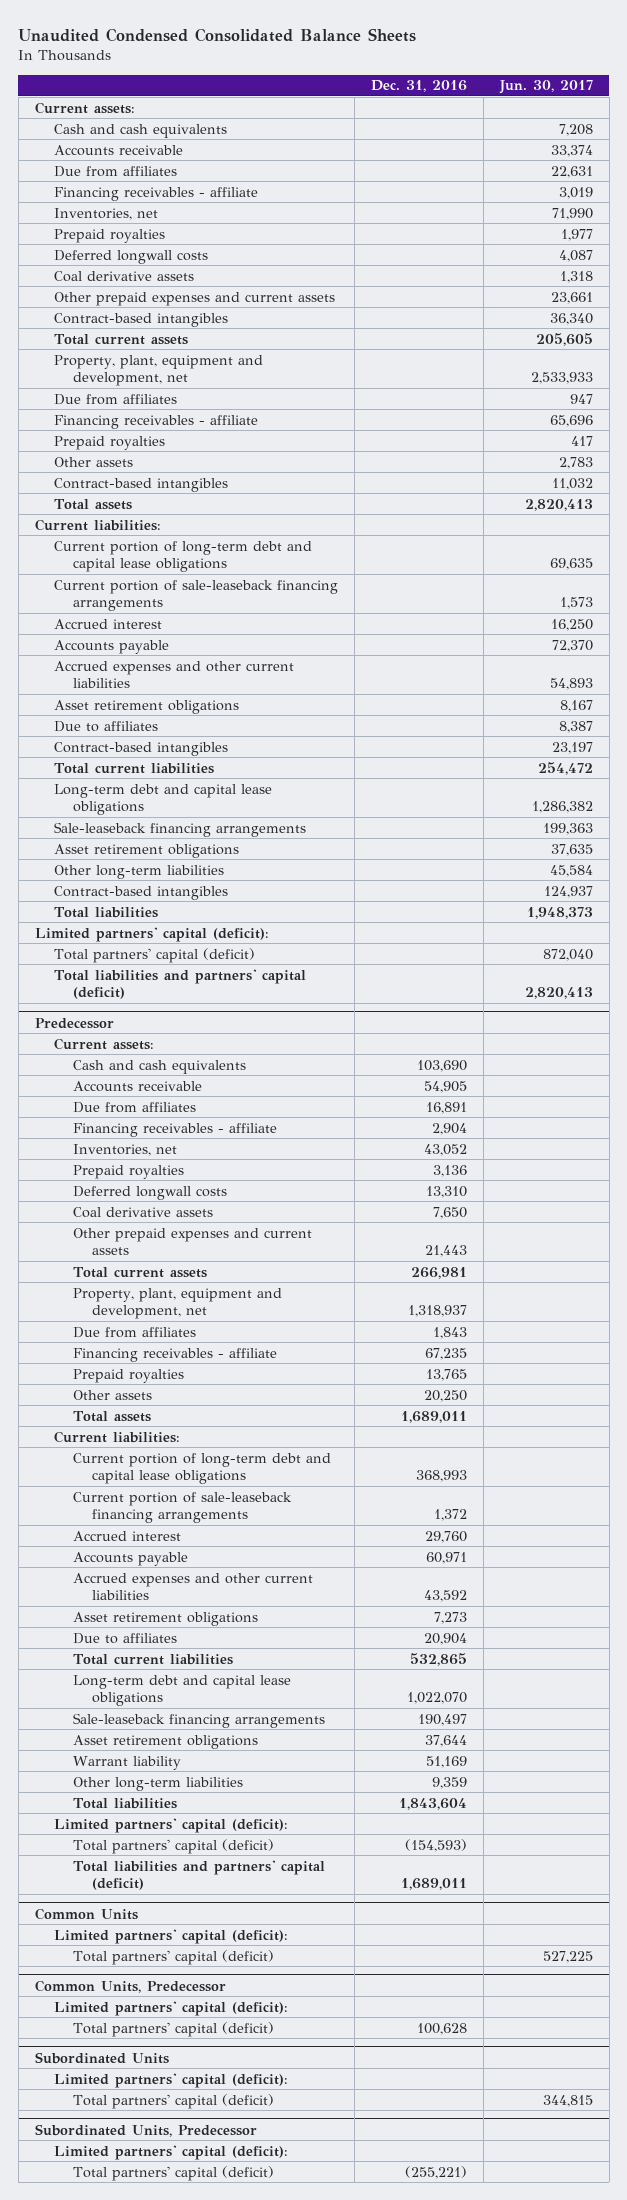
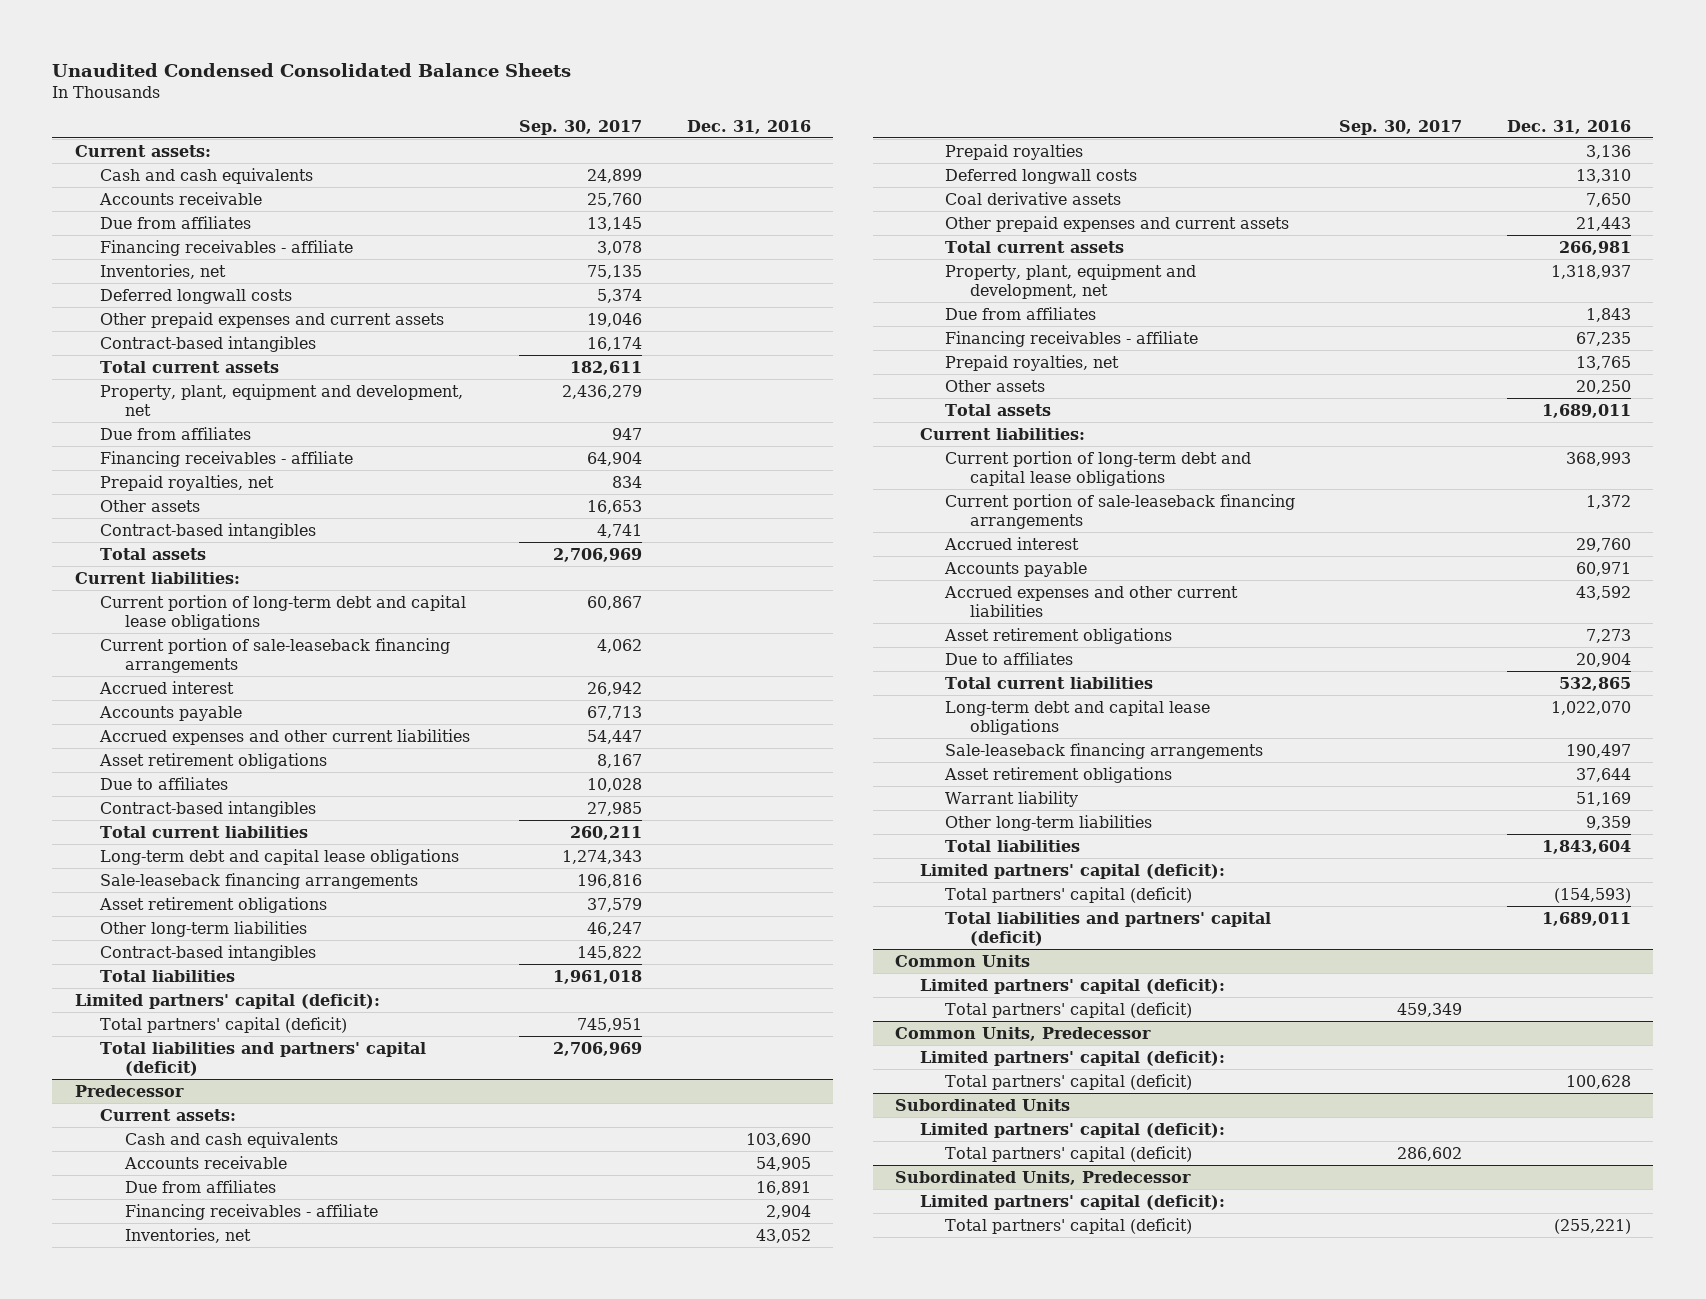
[498,80,593,95] Jun. 30, 2017 -> none
none -> [519,119,643,135] Sep. 30, 2017
[53,228,165,243] Prepaid royalties -> none
[53,270,194,282] Coal derivative assets -> none
[53,435,165,450] Prepaid royalties -> [99,474,274,491] Prepaid royalties, net
[73,1368,185,1383] Prepaid royalties -> [944,354,1119,371] Prepaid royalties, net

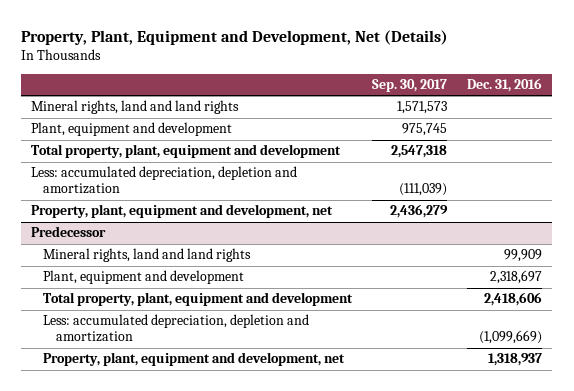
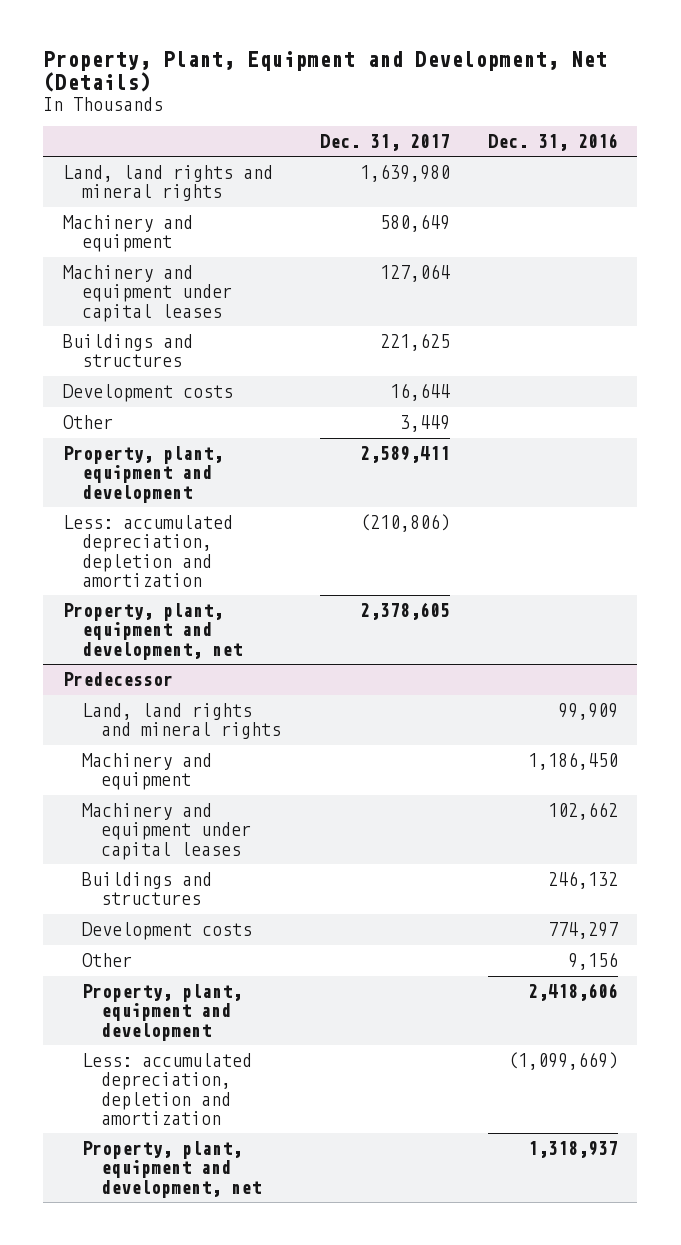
[372,78,448,92] Sep. 30, 2017 -> none
none -> [319,134,450,152] Dec. 31, 2017
[31,100,240,115] Mineral rights, land and land rights -> [62,165,273,202] Land, land rights and mineral rights
[31,122,233,137] Plant, equipment and development -> [62,215,193,253] Machinery and equipment
none -> [62,265,232,322] Machinery and equipment under capital leases
none -> [62,334,193,368] Buildings and structures
none -> [62,384,233,403] Development costs
none -> [62,415,113,430] Other
[31,144,342,159] Total property, plant, equipment and development -> [62,446,223,503] Property, plant, equipment and development
[43,248,252,263] Mineral rights, land and land rights -> [81,703,282,740] Land, land rights and mineral rights
[43,270,245,285] Plant, equipment and development -> [81,753,212,791] Machinery and equipment
[490,270,543,285] 2,318,697 -> [528,752,619,771] 1,186,450
none -> [81,803,252,860] Machinery and equipment under capital leases
none -> [81,872,212,906] Buildings and structures
none -> [81,922,252,941] Development costs
none -> [81,953,132,968] Other
[43,292,354,307] Total property, plant, equipment and development -> [81,984,242,1041] Property, plant, equipment and development

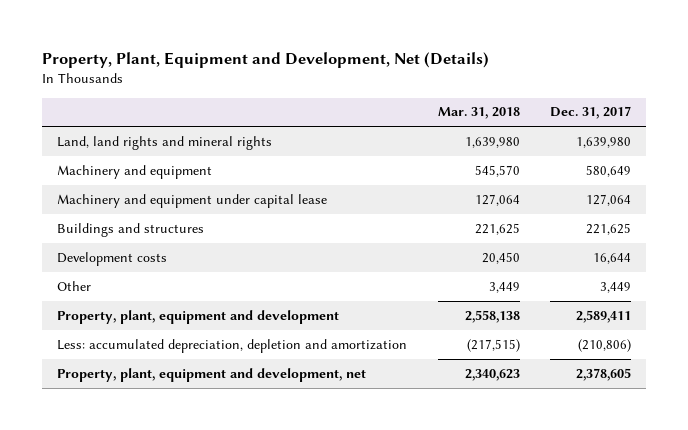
[488,133,619,152] Dec. 31, 2016 -> none
none -> [437,107,520,120] Mar. 31, 2018
[62,265,232,322] Machinery and equipment under capital leases -> [57,193,328,208] Machinery and equipment under capital lease
[62,672,173,687] Predecessor -> none
[81,703,282,740] Land, land rights and mineral rights -> none
[81,753,212,791] Machinery and equipment -> none
[81,803,252,860] Machinery and equipment under capital leases -> none
[81,872,212,906] Buildings and structures -> none
[81,922,252,941] Development costs -> none
[81,953,132,968] Other -> none
[81,984,242,1041] Property, plant, equipment and development -> none
[81,1053,252,1125] Less: accumulated depreciation, depletion and amortization -> none
[81,1141,262,1198] Property, plant, equipment and development, net -> none

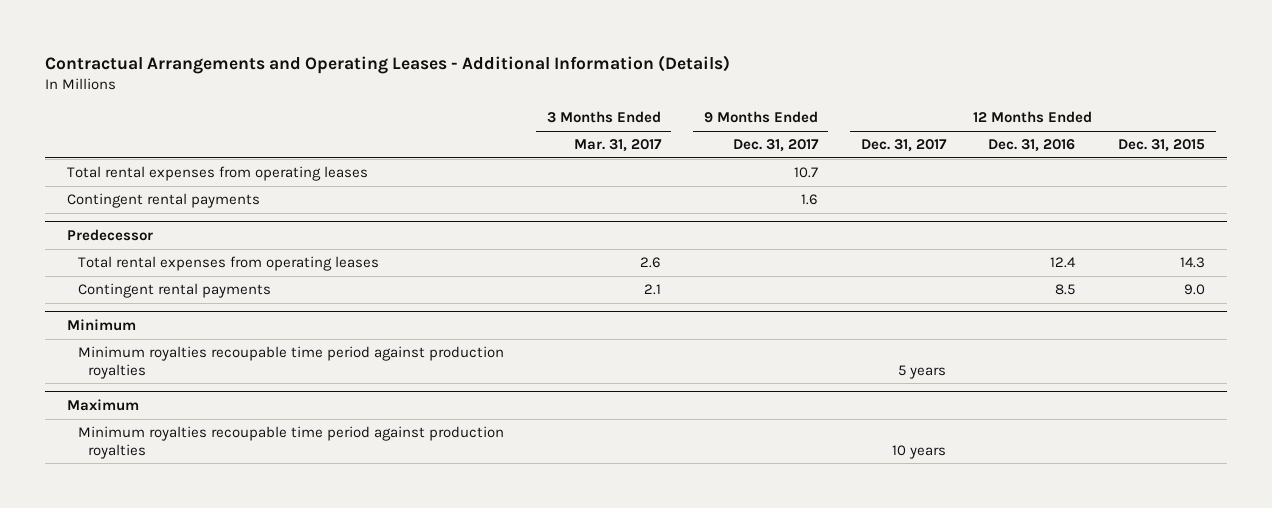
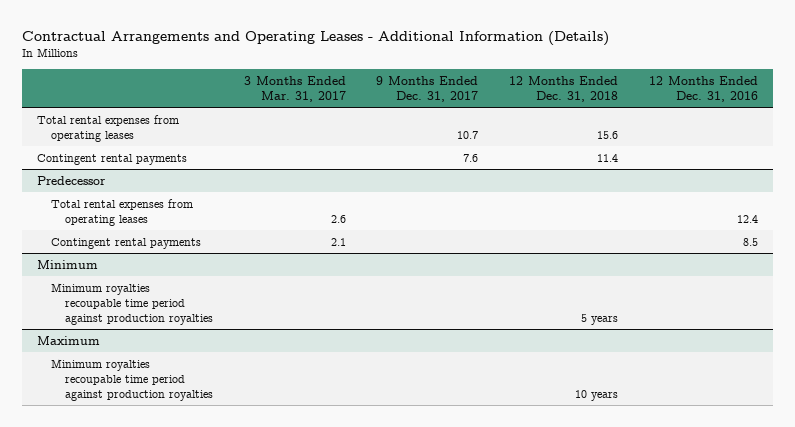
[860,139,947,153] Dec. 31, 2017 -> none
[1118,139,1206,153] Dec. 31, 2015 -> none
none -> [508,75,618,103] 12 Months Ended Dec. 31, 2018
[800,194,818,206] 1.6 -> [463,153,479,162] 7.6

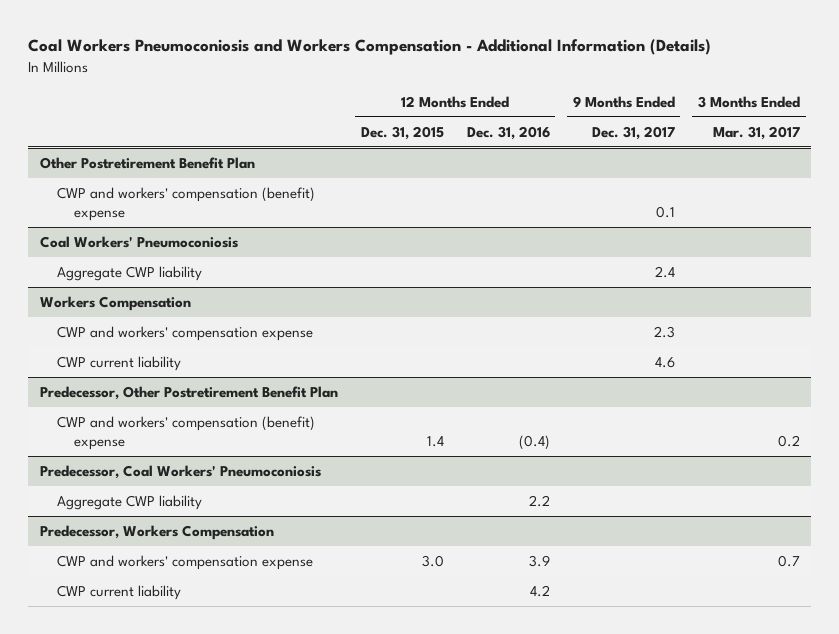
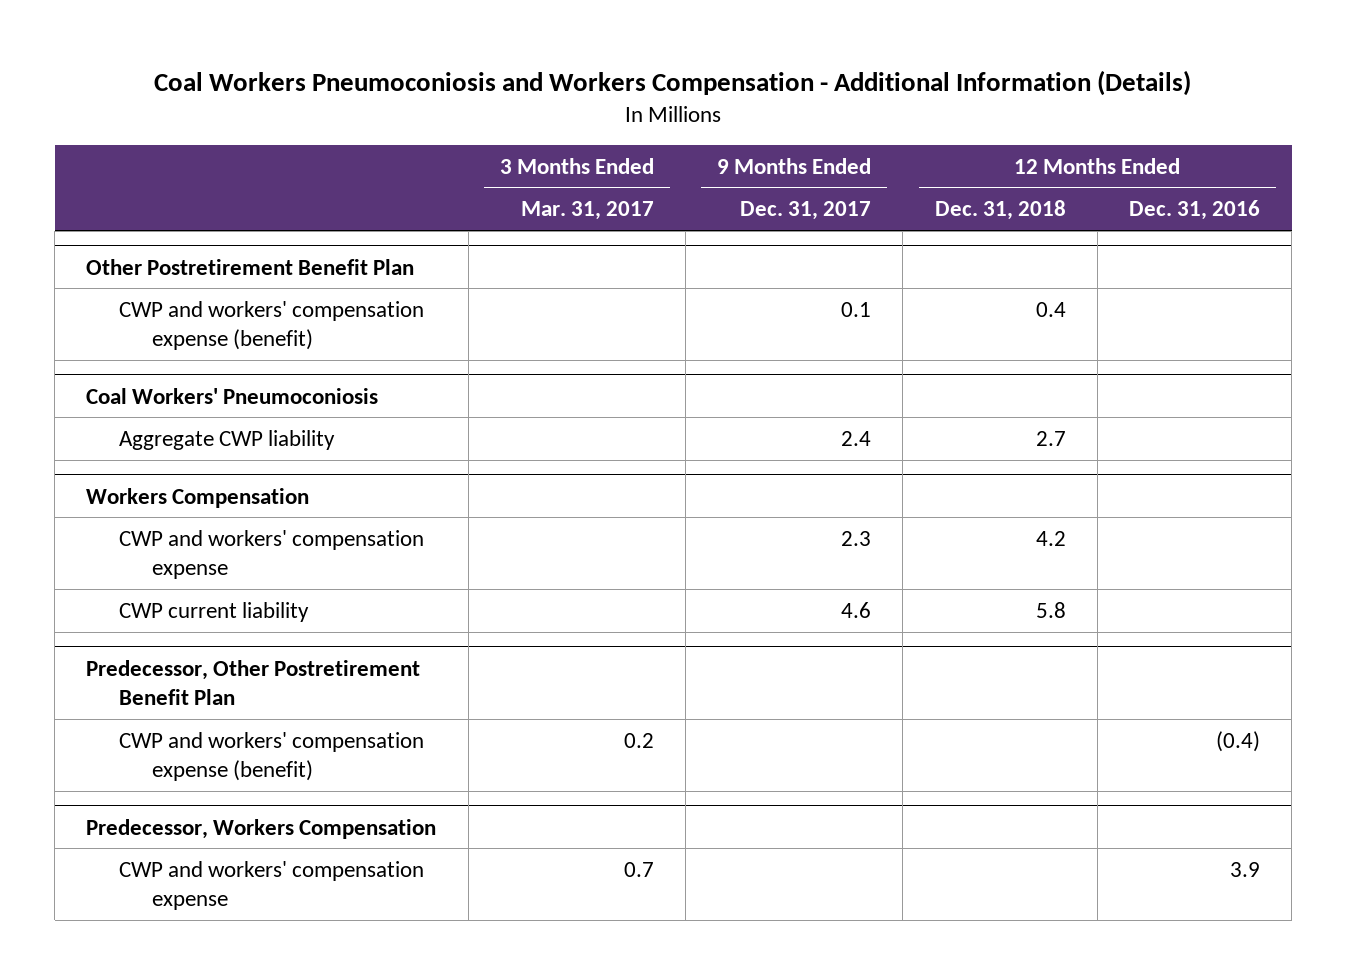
[360,125,444,140] Dec. 31, 2015 -> none
none -> [934,200,1066,221] Dec. 31, 2018
[56,186,315,221] CWP and workers' compensation (benefit) expense -> [119,300,425,351] CWP and workers' compensation expense (benefit)
[39,464,321,479] Predecessor, Coal Workers' Pneumoconiosis -> none
[56,494,202,510] Aggregate CWP liability -> none
[56,415,315,450] CWP and workers' compensation (benefit) expense -> [119,731,425,782] CWP and workers' compensation expense (benefit)
[56,584,181,600] CWP current liability -> none

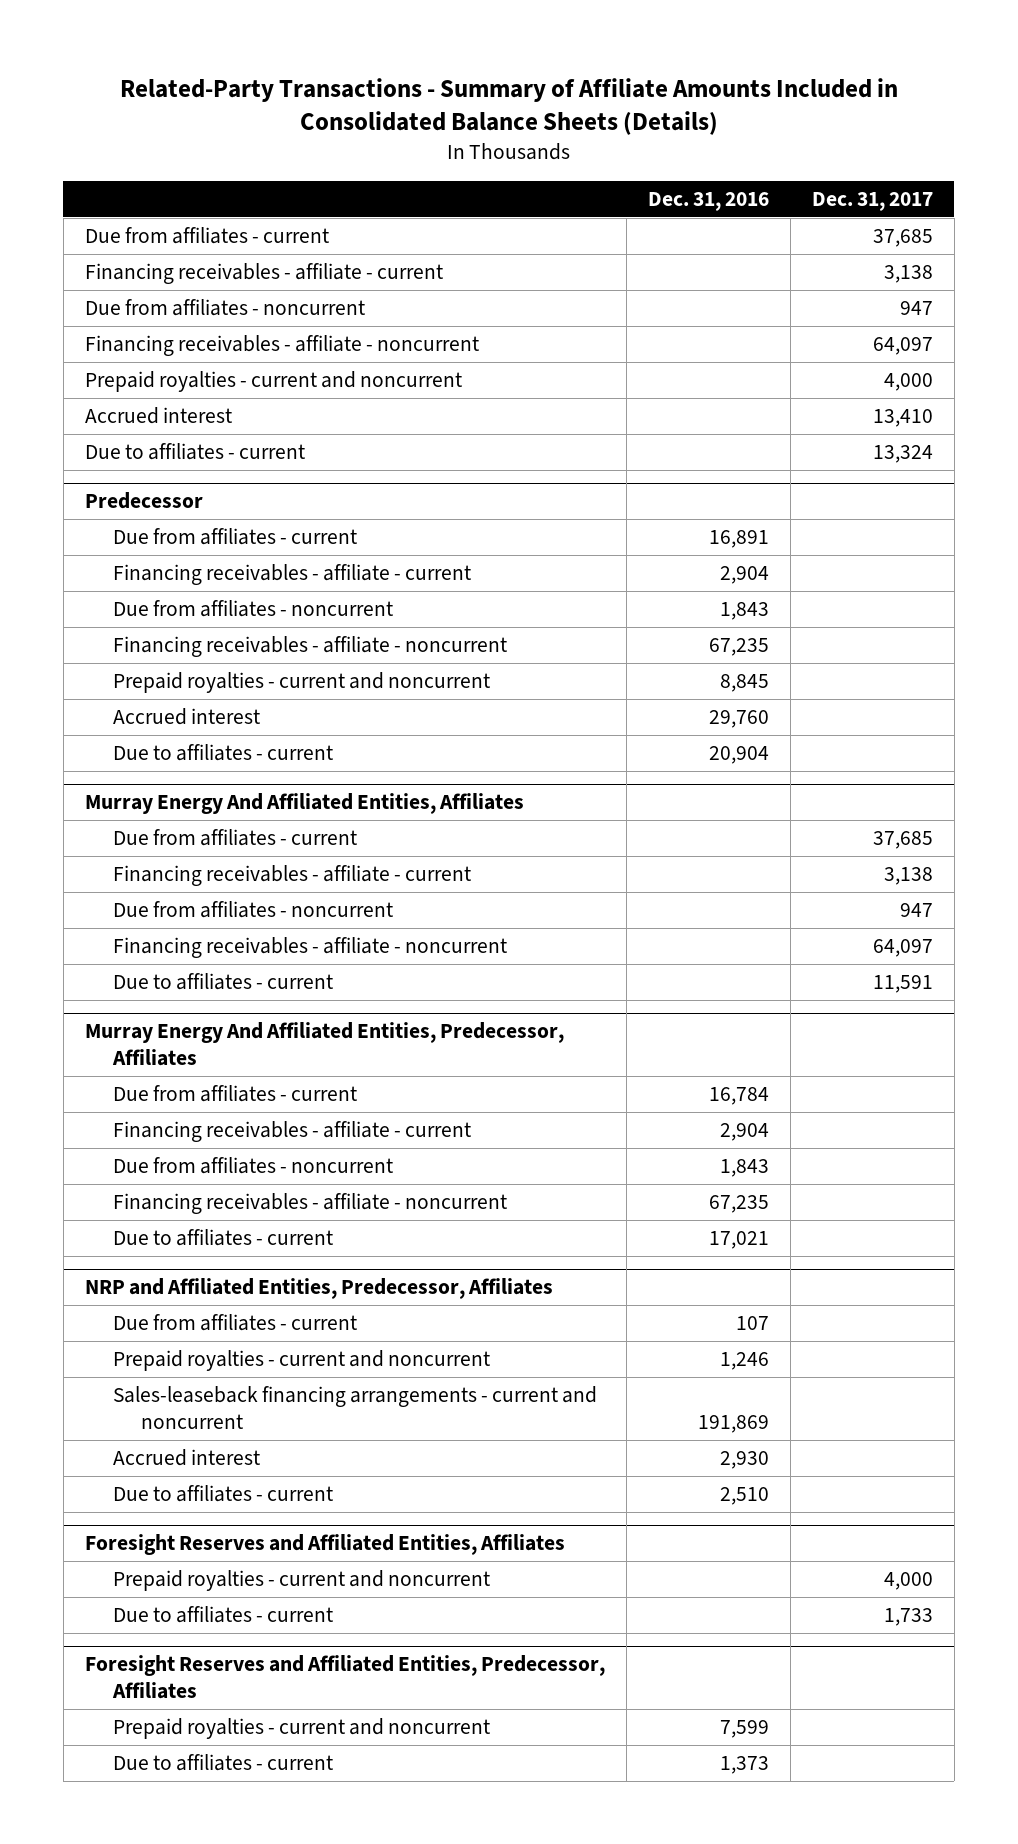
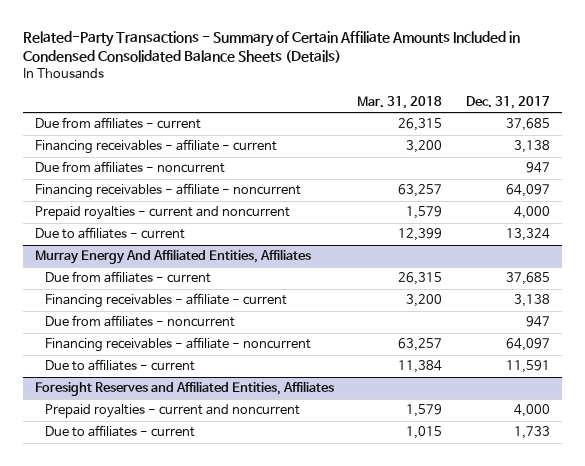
[119,77,898,136] Related-Party Transactions - Summary of Affiliate Amounts Included in Consolidated Balance Sheets (Details) -> [23,31,521,64] Related-Party Transactions - Summary of Certain Affiliate Amounts Included in Condensed Consolidated Balance Sheets (Details)
[647,191,769,211] Dec. 31, 2016 -> none
none -> [357,95,443,109] Mar. 31, 2018
[84,407,232,425] Accrued interest -> none
[84,492,203,510] Predecessor -> none
[112,528,357,546] Due from affiliates - current -> none
[112,564,471,586] Financing receivables - affiliate - current -> none
[112,600,393,618] Due from affiliates - noncurrent -> none
[112,636,507,658] Financing receivables - affiliate - noncurrent -> none
[112,672,490,694] Prepaid royalties - current and noncurrent -> none
[112,708,260,726] Accrued interest -> none
[112,744,333,762] Due to affiliates - current -> none
[84,1022,564,1067] Murray Energy And Affiliated Entities, Predecessor, Affiliates -> none
[112,1085,357,1103] Due from affiliates - current -> none
[112,1121,471,1143] Financing receivables - affiliate - current -> none
[112,1157,393,1175] Due from affiliates - noncurrent -> none
[112,1193,507,1215] Financing receivables - affiliate - noncurrent -> none
[112,1229,333,1247] Due to affiliates - current -> none
[84,1278,553,1300] NRP and Affiliated Entities, Predecessor, Affiliates -> none
[112,1314,357,1332] Due from affiliates - current -> none
[112,1350,490,1372] Prepaid royalties - current and noncurrent -> none
[112,1386,597,1429] Sales-leaseback financing arrangements - current and noncurrent -> none
[112,1449,260,1467] Accrued interest -> none
[112,1485,333,1503] Due to affiliates - current -> none
[84,1655,605,1700] Foresight Reserves and Affiliated Entities, Predecessor, Affiliates -> none
[112,1718,490,1740] Prepaid royalties - current and noncurrent -> none
[112,1754,333,1772] Due to affiliates - current -> none

